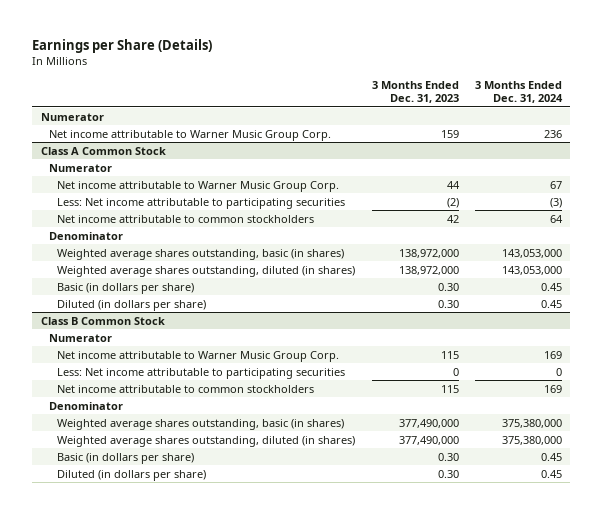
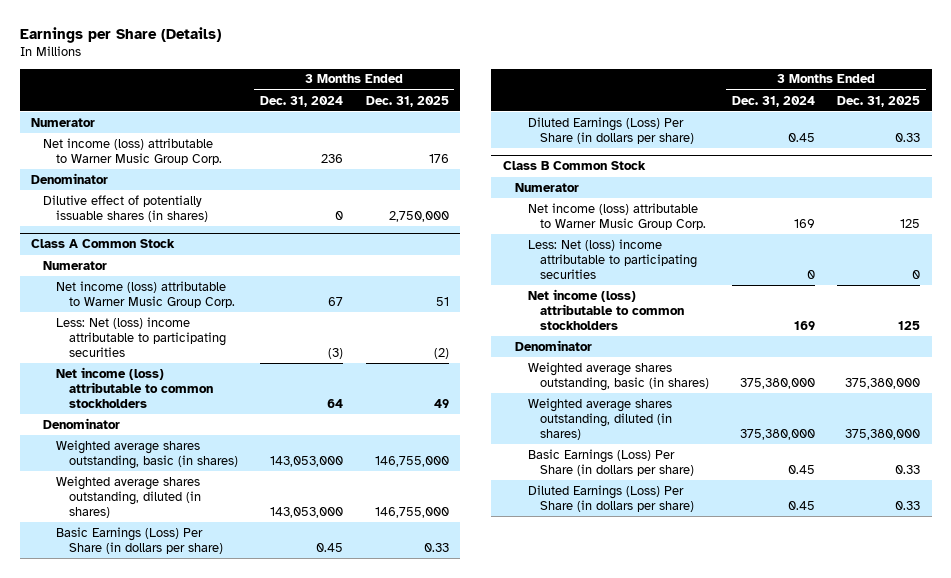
[371,80,459,104] 3 Months Ended Dec. 31, 2023 -> none
none -> [365,95,449,107] Dec. 31, 2025
[48,129,331,141] Net income attributable to Warner Music Group Corp. -> [43,137,222,165] Net income (loss) attributable to Warner Music Group Corp.
none -> [30,172,108,184] Denominator
none -> [43,194,208,222] Dilutive effect of potentially issuable shares (in shares)
[56,180,339,192] Net income attributable to Warner Music Group Corp. -> [55,280,235,308] Net income (loss) attributable to Warner Music Group Corp.
[56,197,345,209] Less: Net income attributable to participating securities -> [55,316,226,358] Less: Net (loss) income attributable to participating securities
[56,214,314,223] Net income attributable to common stockholders -> [55,366,213,409] Net income (loss) attributable to common stockholders
[56,282,194,294] Basic (in dollars per share) -> [55,526,223,554] Basic Earnings (Loss) Per Share (in dollars per share)
[56,299,206,311] Diluted (in dollars per share) -> [527,116,695,144] Diluted Earnings (Loss) Per Share (in dollars per share)
[56,350,339,362] Net income attributable to Warner Music Group Corp. -> [527,202,707,230] Net income (loss) attributable to Warner Music Group Corp.
[56,367,345,379] Less: Net income attributable to participating securities -> [527,238,698,280] Less: Net (loss) income attributable to participating securities
[56,384,314,393] Net income attributable to common stockholders -> [527,288,685,331] Net income (loss) attributable to common stockholders
[56,452,194,464] Basic (in dollars per share) -> [527,448,695,476] Basic Earnings (Loss) Per Share (in dollars per share)
[56,469,206,481] Diluted (in dollars per share) -> [527,484,695,512] Diluted Earnings (Loss) Per Share (in dollars per share)

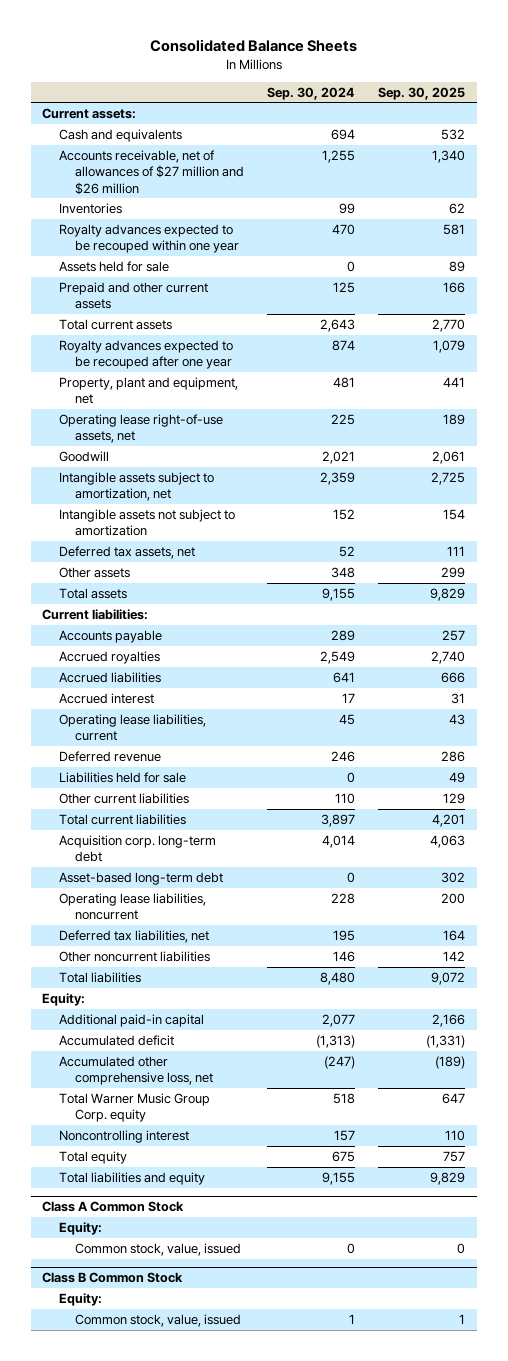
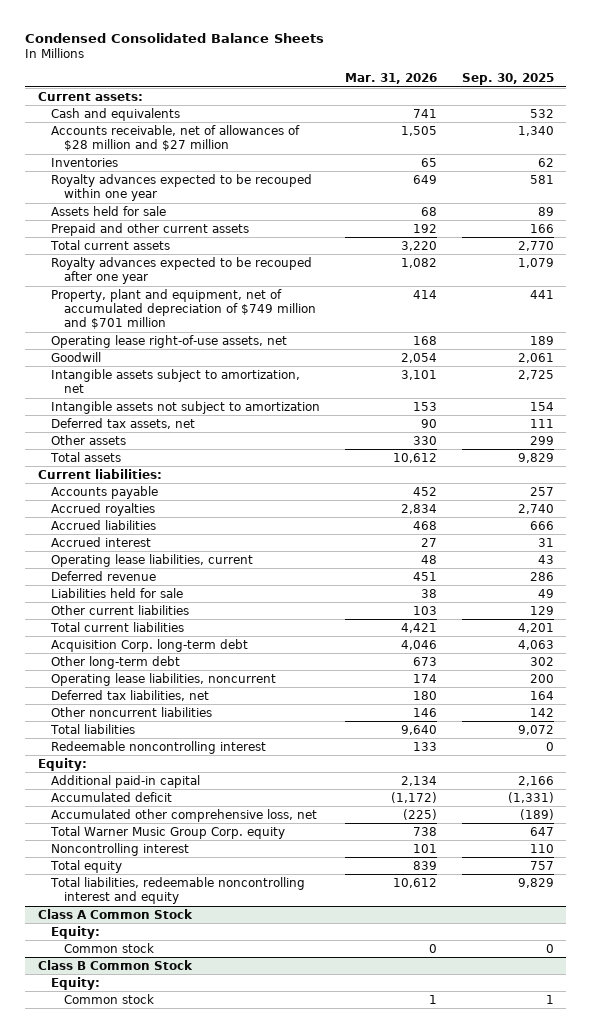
[149,39,357,53] Consolidated Balance Sheets -> [25,32,325,43] Condensed Consolidated Balance Sheets
[267,86,356,100] Sep. 30, 2024 -> none
none -> [344,73,437,85] Mar. 31, 2026
[58,150,245,195] Accounts receivable, net of allowances of $27 million and $26 million -> [51,124,301,151] Accounts receivable, net of allowances of $28 million and $27 million
[58,377,238,405] Property, plant and equipment, net -> [51,288,317,330] Property, plant and equipment, net of accumulated depreciation of $749 million and $701 million
[58,835,216,863] Acquisition corp. long-term debt -> [51,638,249,652] Acquisition Corp. long-term debt
[58,872,223,886] Asset-based long-term debt -> [51,655,181,669] Other long-term debt
none -> [51,740,267,754] Redeemable noncontrolling interest
[58,1172,205,1186] Total liabilities and equity -> [50,876,306,904] Total liabilities, redeemable noncontrolling interest and equity
[75,1243,242,1257] Common stock, value, issued -> [64,942,155,953] Common stock
[75,1314,242,1328] Common stock, value, issued -> [64,993,155,1004] Common stock

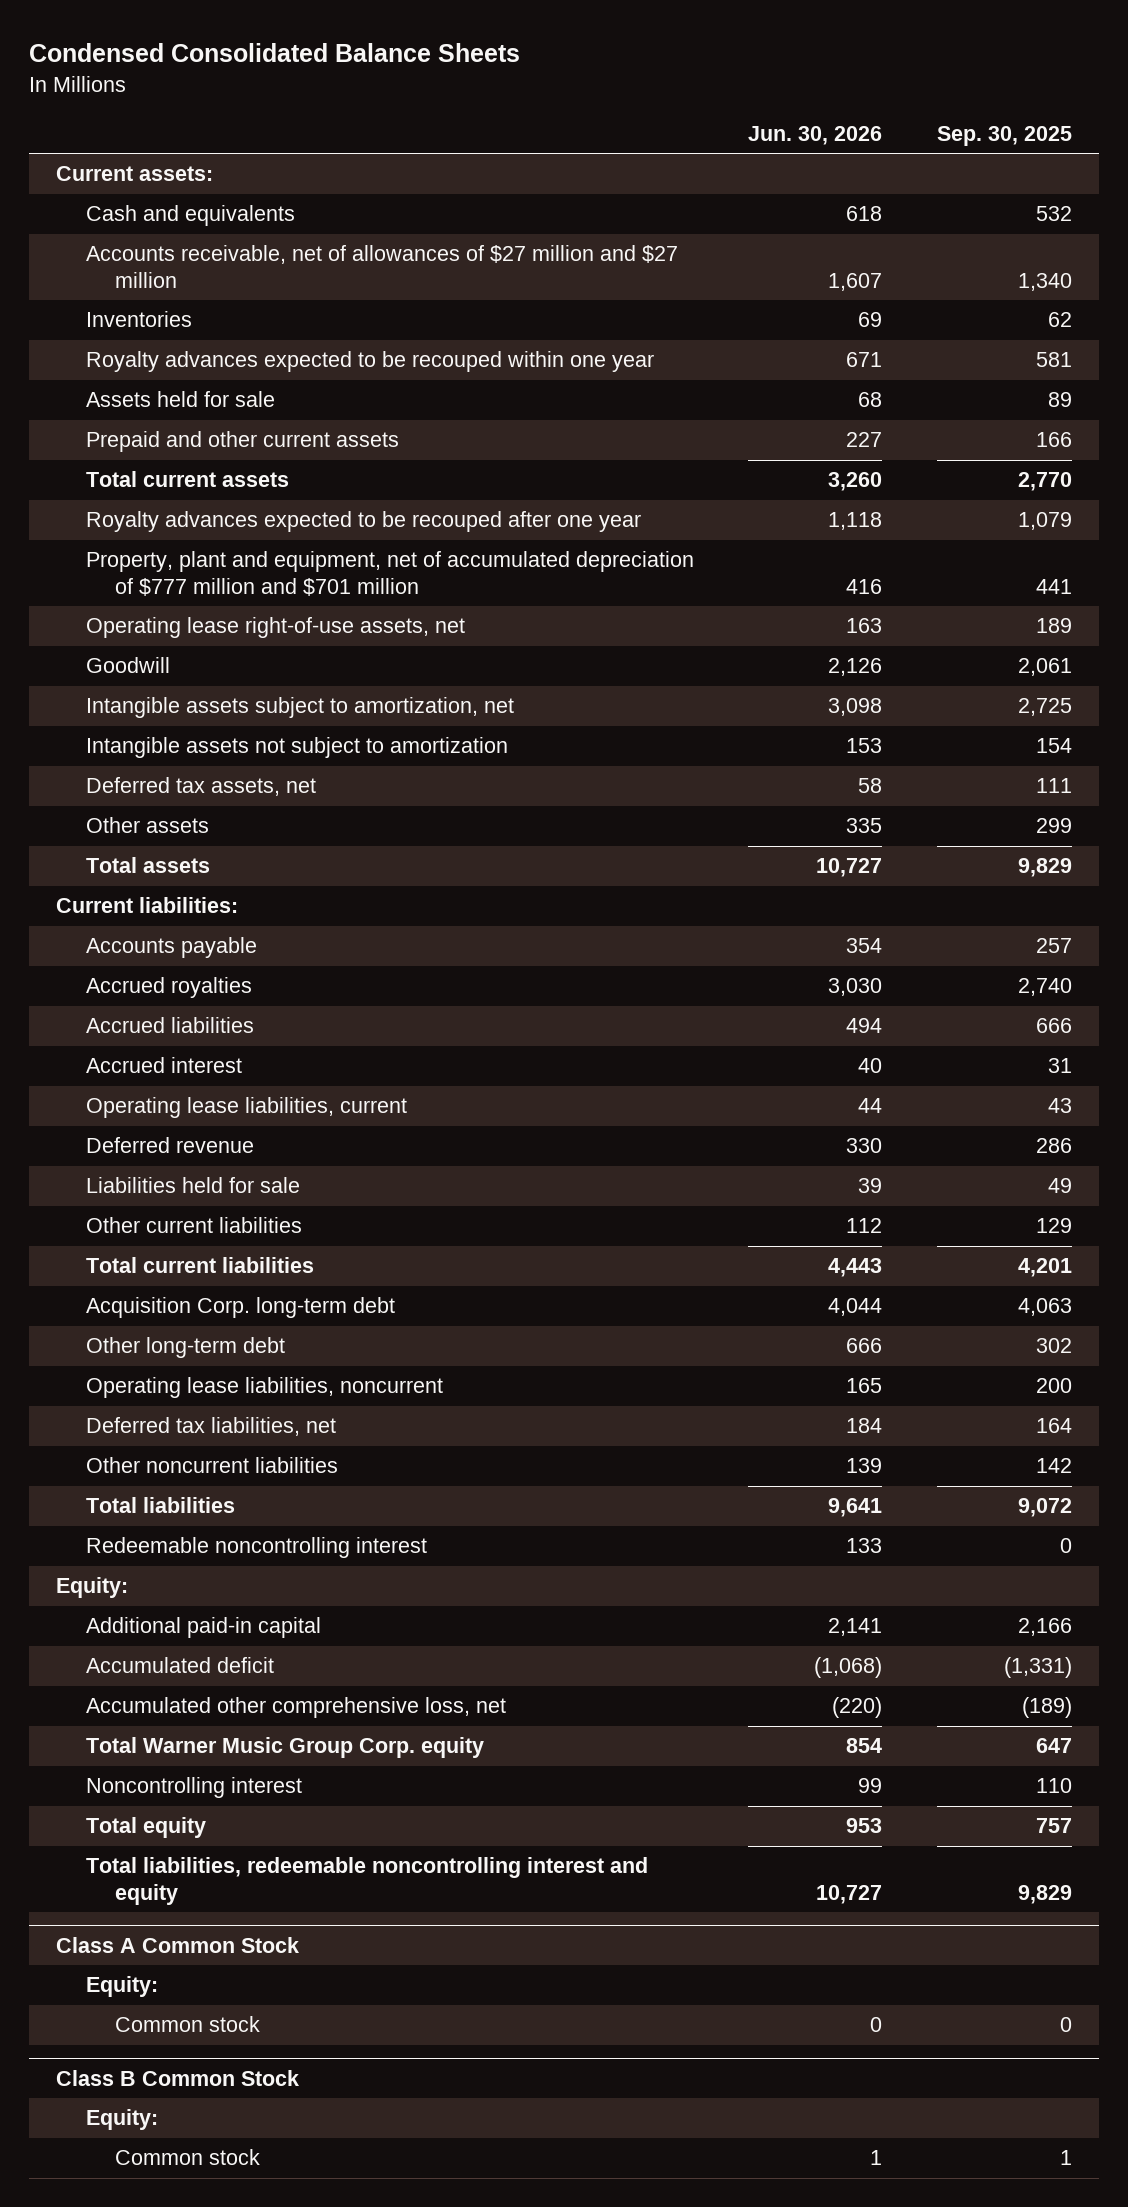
[344,73,437,85] Mar. 31, 2026 -> none
none -> [748,125,883,145] Jun. 30, 2026
[51,124,301,151] Accounts receivable, net of allowances of $28 million and $27 million -> [85,245,678,288] Accounts receivable, net of allowances of $27 million and $27 million
[51,288,317,330] Property, plant and equipment, net of accumulated depreciation of $749 million and $701 million -> [85,551,694,596] Property, plant and equipment, net of accumulated depreciation of $777 million and $701 million

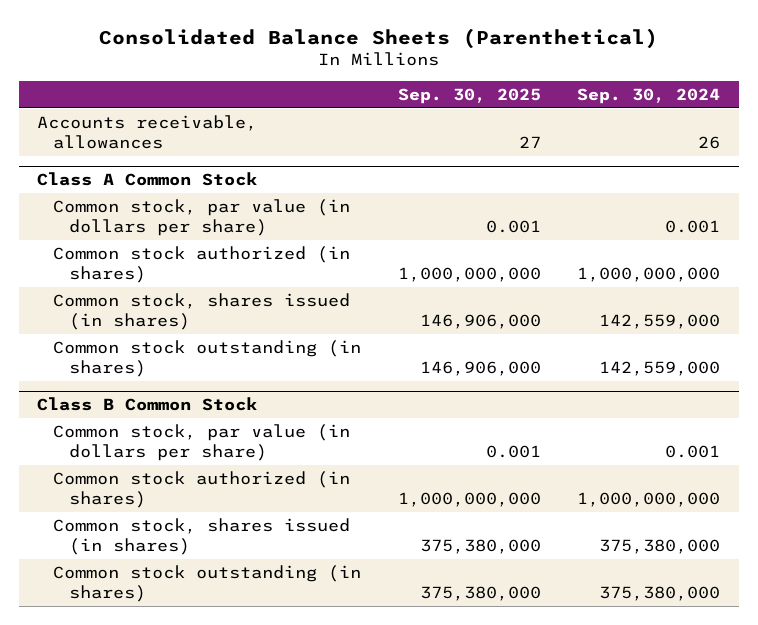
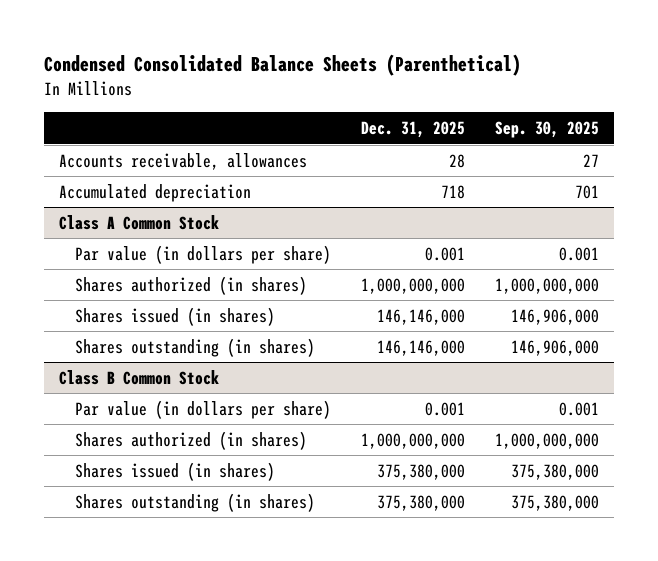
[98,27,658,49] Consolidated Balance Sheets (Parenthetical) -> [44,54,522,77] Condensed Consolidated Balance Sheets (Parenthetical)
[577,88,721,105] Sep. 30, 2024 -> none
none -> [361,121,466,139] Dec. 31, 2025
none -> [59,183,252,202] Accumulated depreciation
[53,198,351,237] Common stock, par value (in dollars per share) -> [74,244,331,264] Par value (in dollars per share)
[53,245,351,284] Common stock authorized (in shares) -> [74,275,307,295] Shares authorized (in shares)
[53,292,351,331] Common stock, shares issued (in shares) -> [74,306,275,326] Shares issued (in shares)
[53,339,362,378] Common stock outstanding (in shares) -> [74,337,315,357] Shares outstanding (in shares)
[53,423,351,462] Common stock, par value (in dollars per share) -> [74,399,331,419] Par value (in dollars per share)
[53,470,351,509] Common stock authorized (in shares) -> [74,430,307,450] Shares authorized (in shares)
[53,517,351,556] Common stock, shares issued (in shares) -> [74,461,275,481] Shares issued (in shares)
[53,564,362,603] Common stock outstanding (in shares) -> [74,492,315,512] Shares outstanding (in shares)

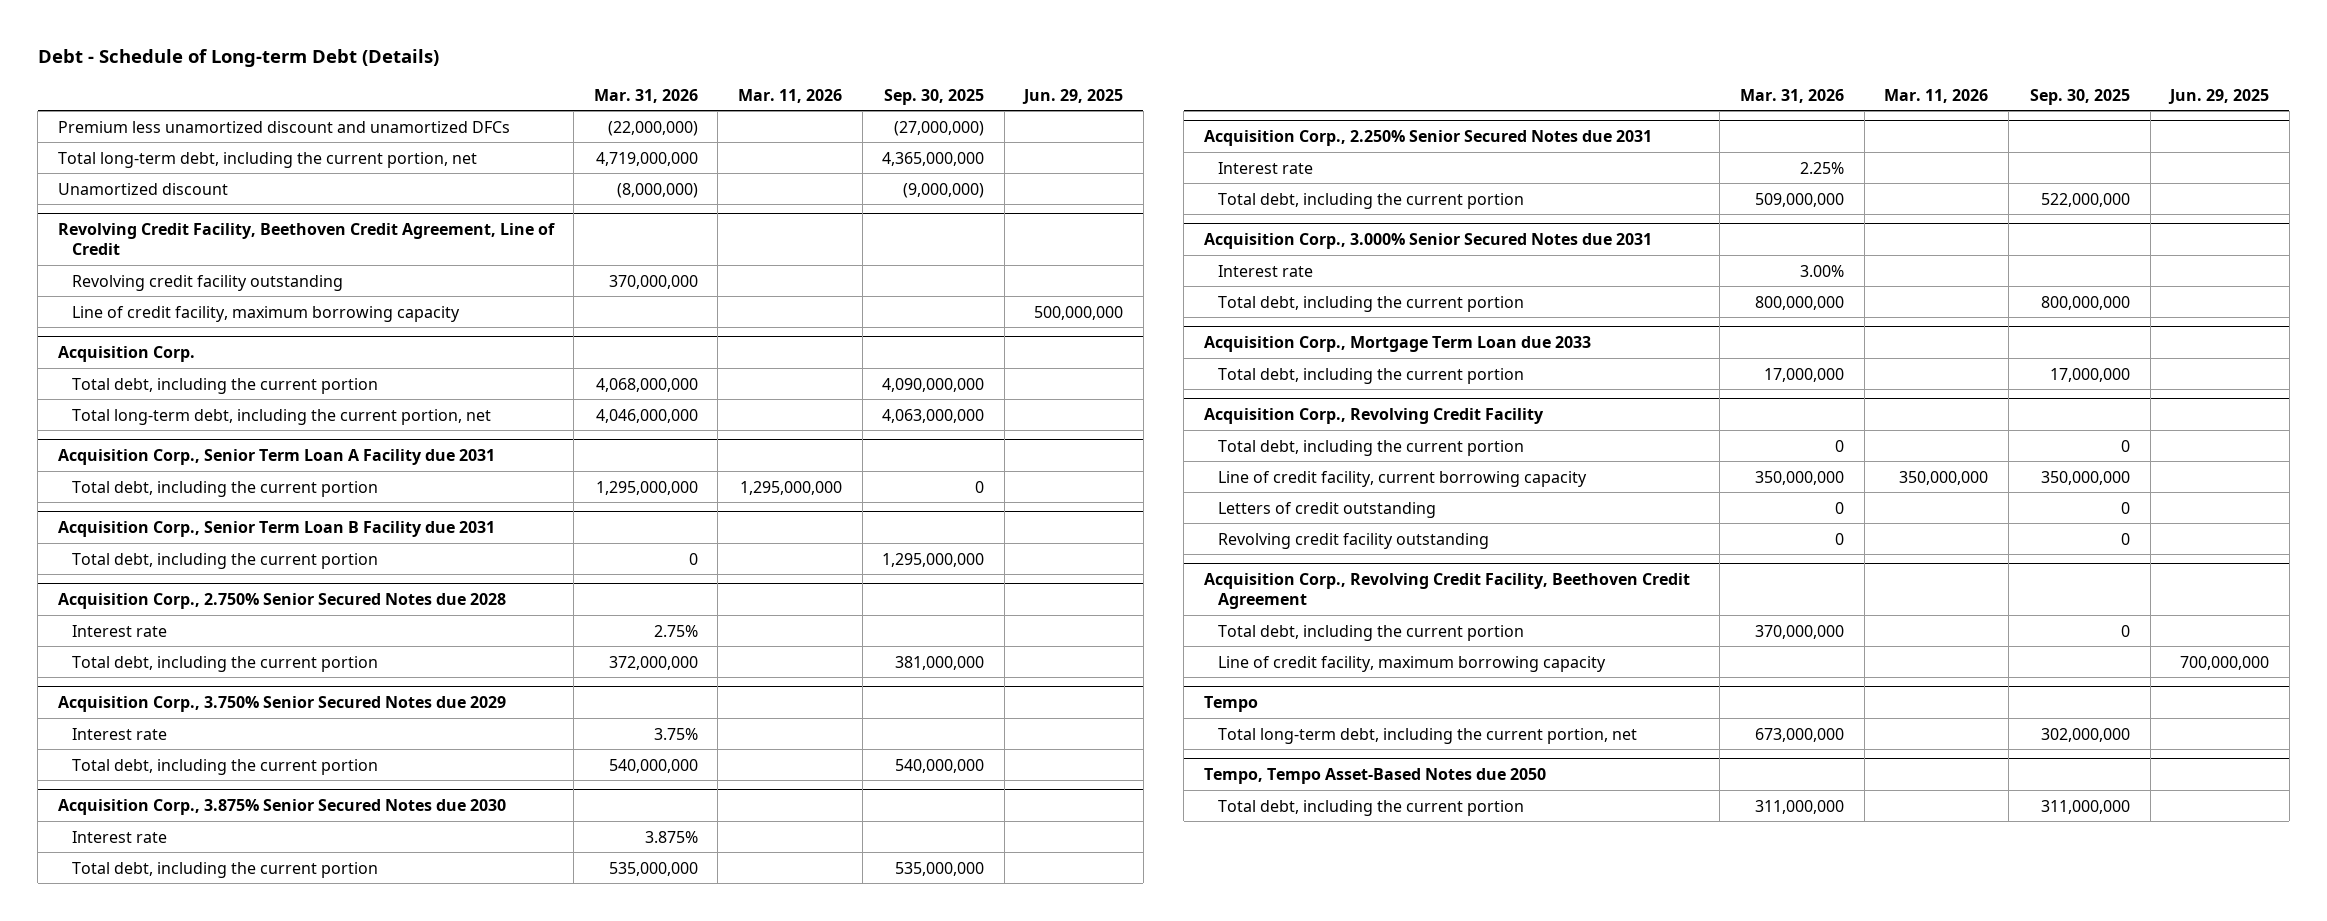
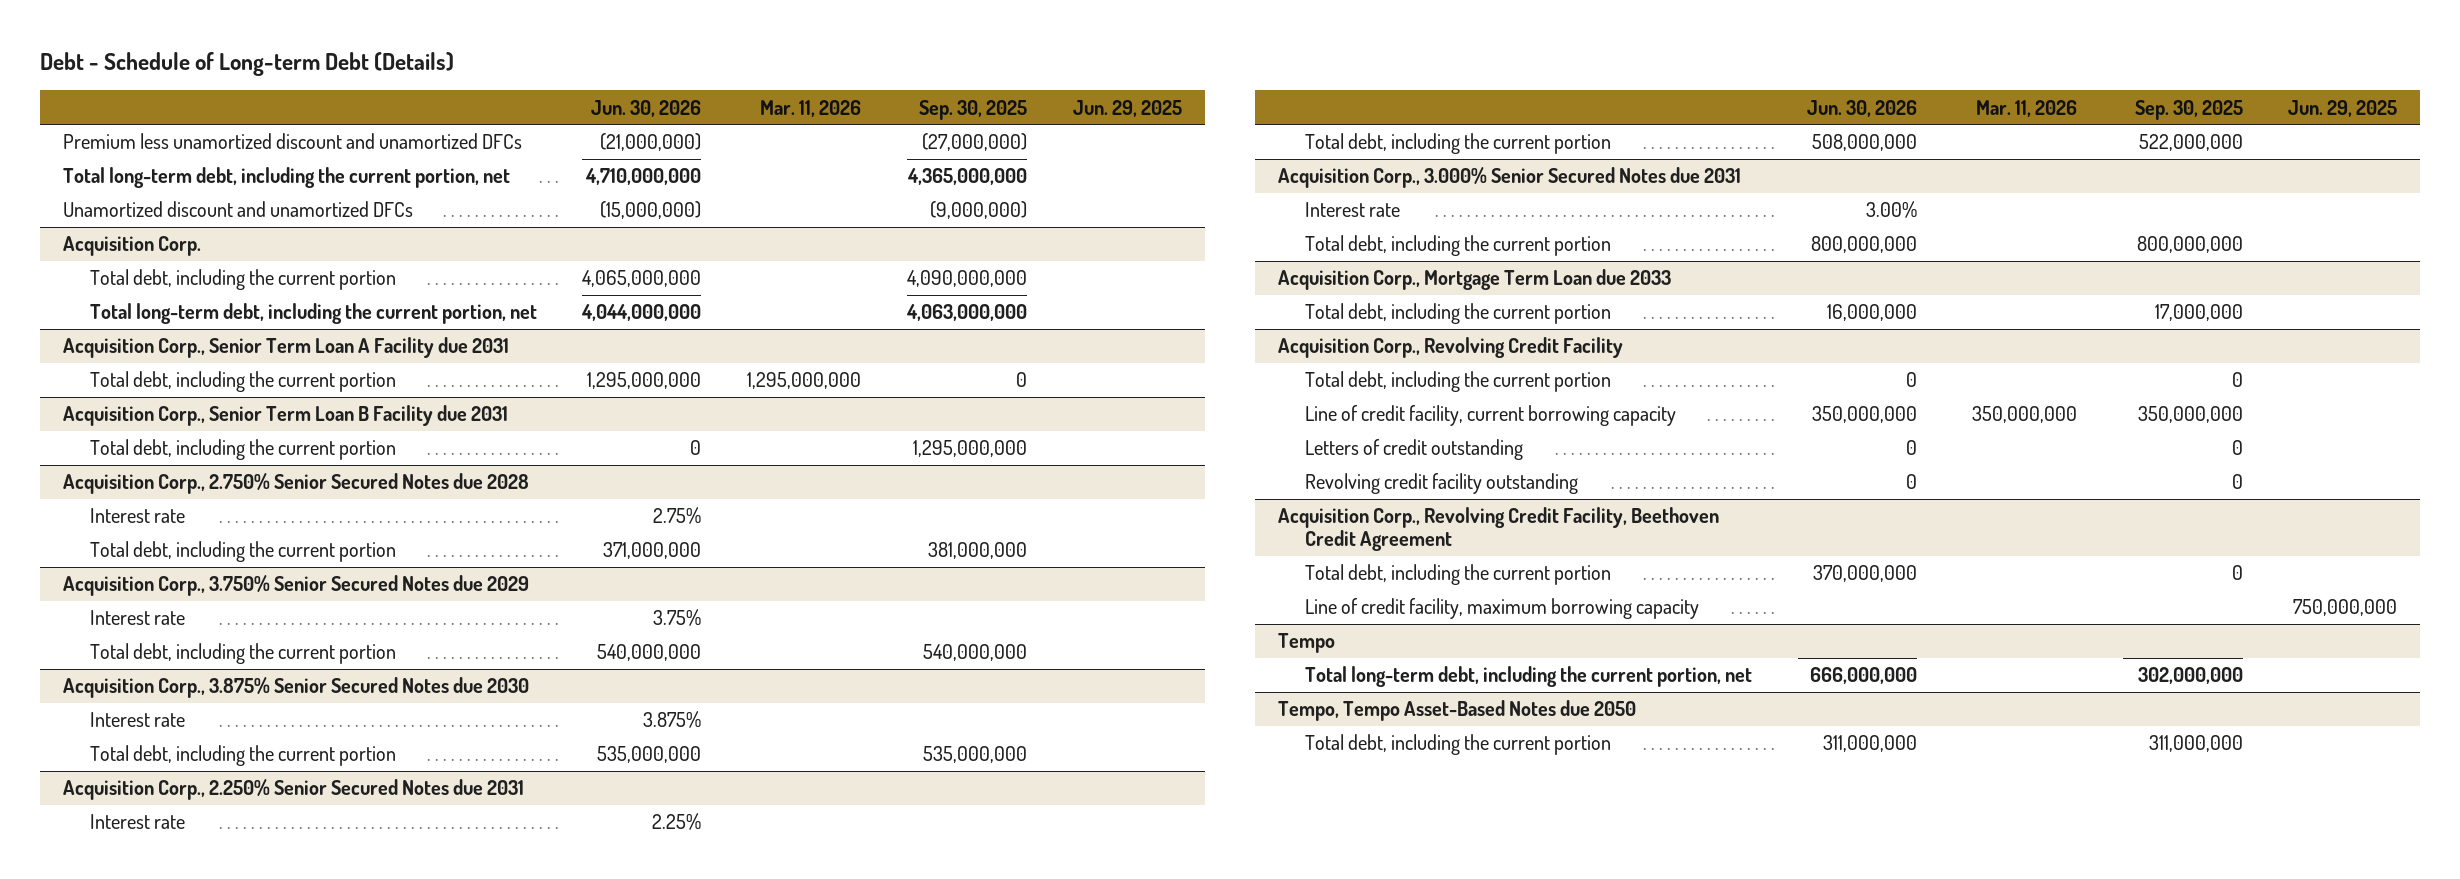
[593,88,698,103] Mar. 31, 2026 -> none
none -> [591,99,702,117] Jun. 30, 2026
[57,223,555,255] Revolving Credit Facility, Beethoven Credit Agreement, Line of Credit -> none
[71,274,343,291] Revolving credit facility outstanding -> none
[71,305,460,322] Line of credit facility, maximum borrowing capacity -> none
[57,182,228,195] Unamortized discount -> [62,201,413,218] Unamortized discount and unamortized DFCs
[2180,655,2270,670] 700,000,000 -> [2293,599,2398,617] 750,000,000

